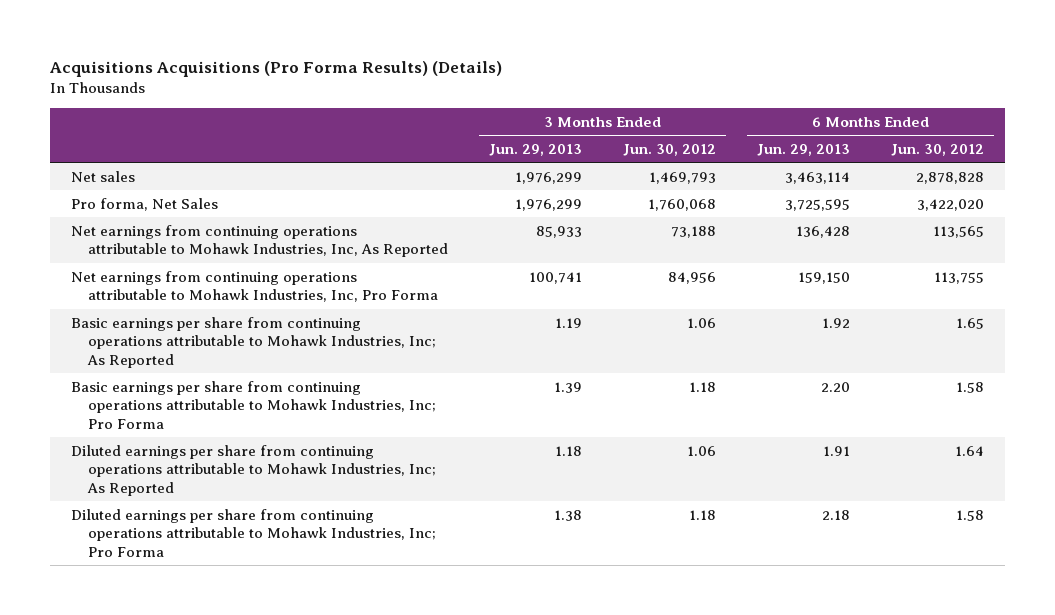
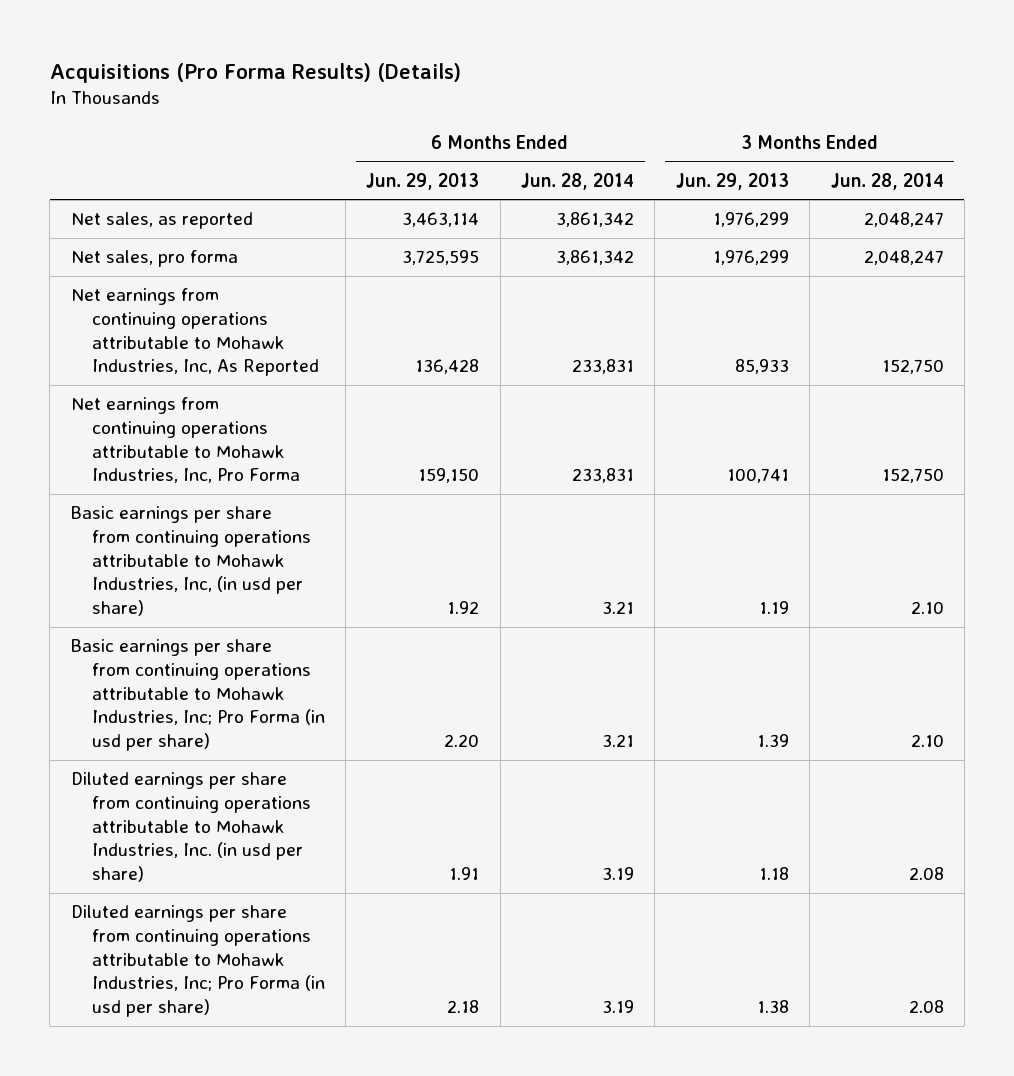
[49,61,503,78] Acquisitions Acquisitions (Pro Forma Results) (Details) -> [49,63,461,84] Acquisitions (Pro Forma Results) (Details)
[623,143,717,156] Jun. 30, 2012 -> none
[891,143,985,156] Jun. 30, 2012 -> none
none -> [521,172,635,190] Jun. 28, 2014
none -> [830,172,944,190] Jun. 28, 2014
[70,170,135,182] Net sales -> [70,212,253,230] Net sales, as reported
[70,197,218,211] Pro forma, Net Sales -> [70,250,238,268] Net sales, pro forma
[70,316,437,369] Basic earnings per share from continuing operations attributable to Mohawk Industries, Inc; As Reported -> [70,506,311,616] Basic earnings per share from continuing operations attributable to Mohawk Industries, Inc, (in usd per share)
[70,380,437,430] Basic earnings per share from continuing operations attributable to Mohawk Industries, Inc; Pro Forma -> [70,639,325,751] Basic earnings per share from continuing operations attributable to Mohawk Industries, Inc; Pro Forma (in usd per share)
[70,444,437,497] Diluted earnings per share from continuing operations attributable to Mohawk Industries, Inc; As Reported -> [70,772,311,882] Diluted earnings per share from continuing operations attributable to Mohawk Industries, Inc. (in usd per share)
[70,508,437,558] Diluted earnings per share from continuing operations attributable to Mohawk Industries, Inc; Pro Forma -> [70,905,325,1017] Diluted earnings per share from continuing operations attributable to Mohawk Industries, Inc; Pro Forma (in usd per share)

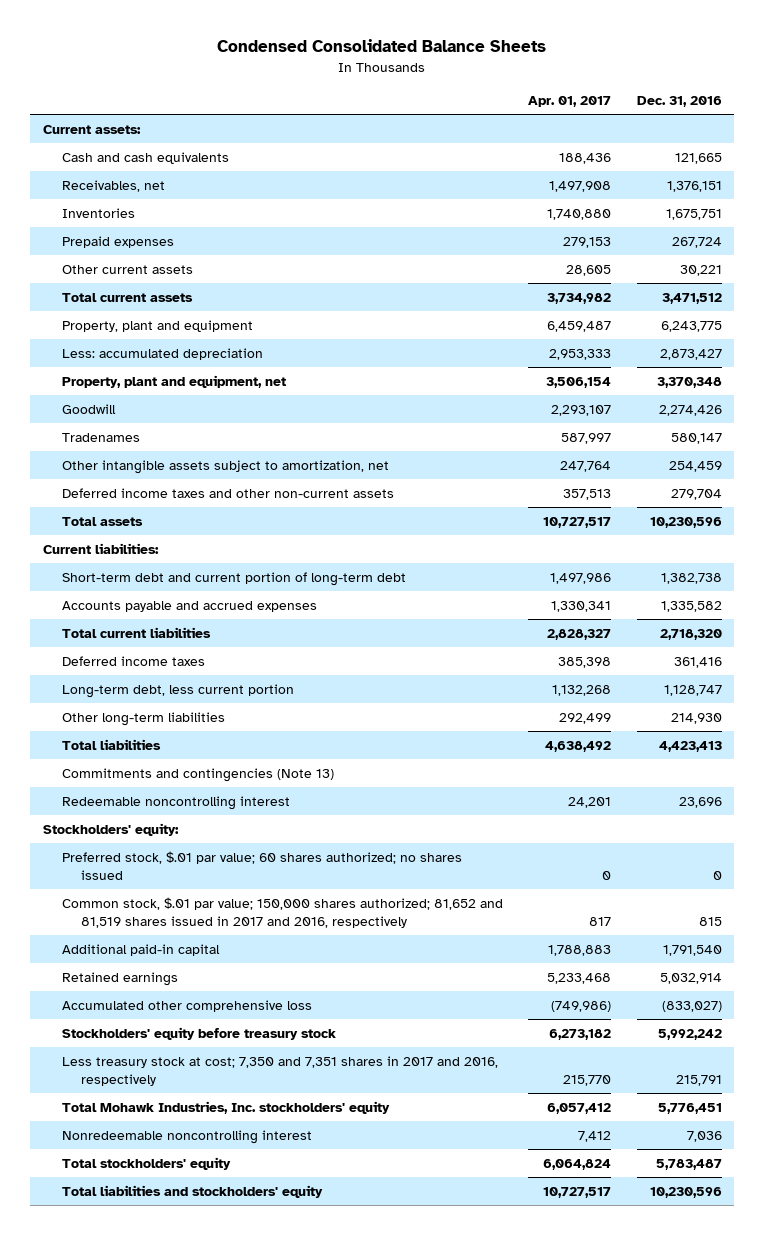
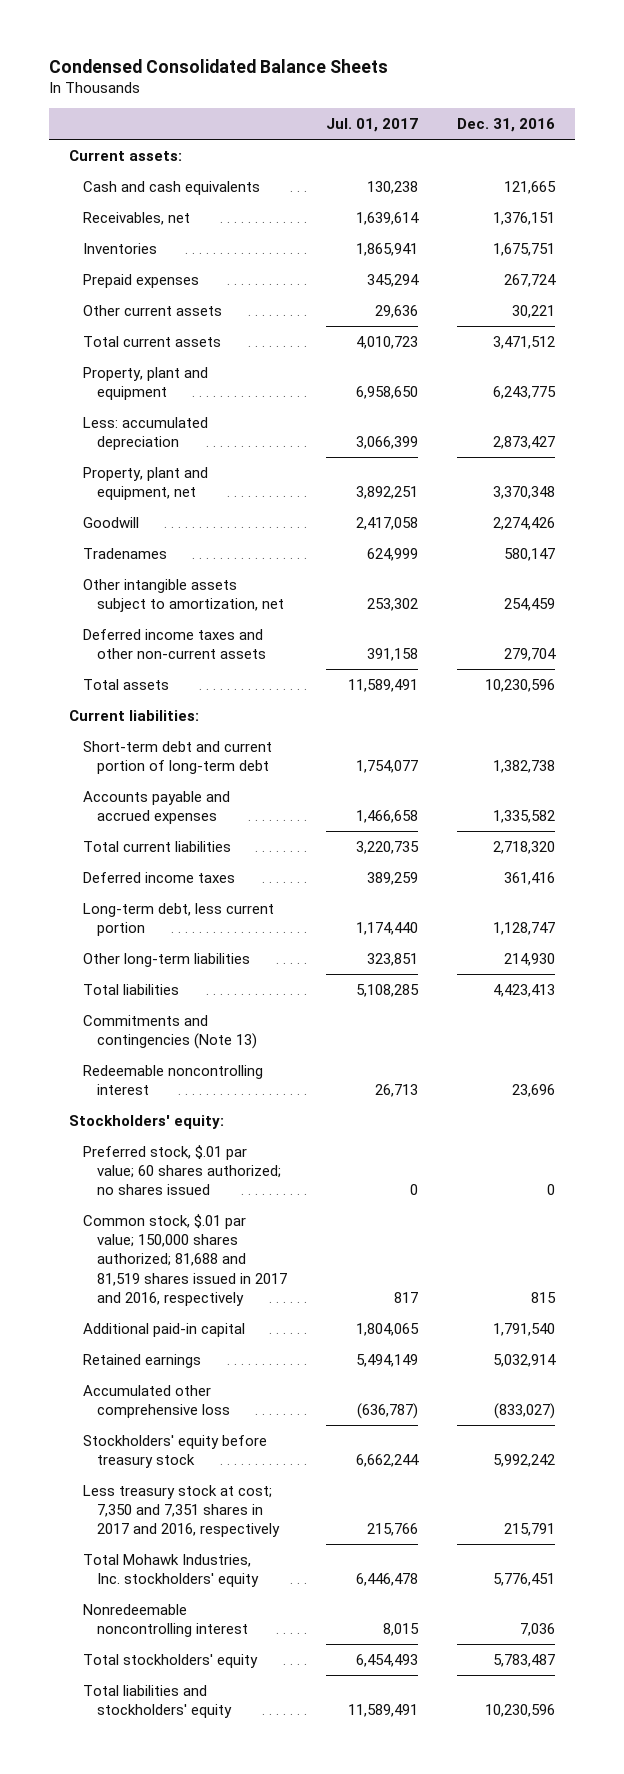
[528,95,612,107] Apr. 01, 2017 -> none
none -> [326,118,419,133] Jul. 01, 2017
[62,897,504,929] Common stock, $.01 par value; 150,000 shares authorized; 81,652 and 81,519 shares issued in 2017 and 2016, respectively -> [82,1213,288,1306] Common stock, $.01 par value; 150,000 shares authorized; 81,688 and 81,519 shares issued in 2017 and 2016, respectively

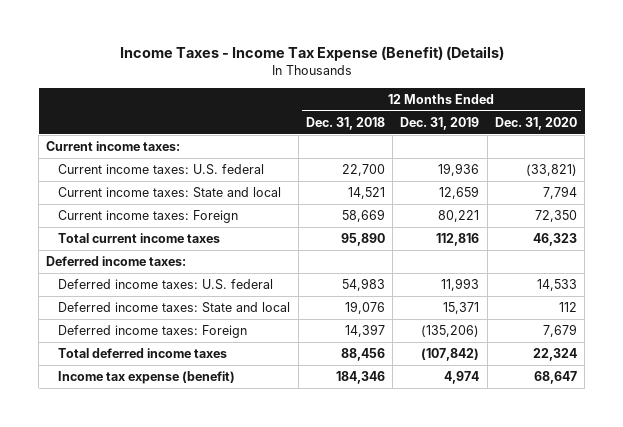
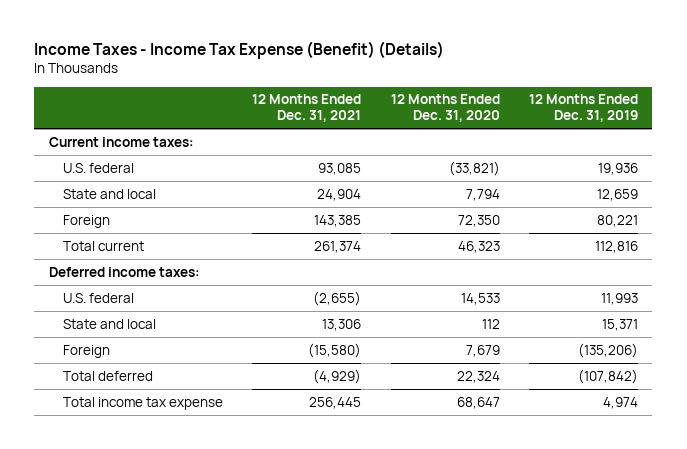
[305,117,385,131] Dec. 31, 2018 -> none
none -> [252,94,362,123] 12 Months Ended Dec. 31, 2021
[58,164,265,176] Current income taxes: U.S. federal -> [63,162,135,173] U.S. federal
[58,187,282,199] Current income taxes: State and local -> [63,188,157,199] State and local
[58,210,239,224] Current income taxes: Foreign -> [63,214,111,228] Foreign
[58,233,221,244] Total current income taxes -> [63,240,145,251] Total current
[58,279,274,291] Deferred income taxes: U.S. federal -> [63,292,135,303] U.S. federal
[58,302,291,314] Deferred income taxes: State and local -> [63,318,157,329] State and local
[58,325,248,339] Deferred income taxes: Foreign -> [63,344,111,358] Foreign
[58,348,228,359] Total deferred income taxes -> [63,370,154,381] Total deferred
[58,371,236,385] Income tax expense (benefit) -> [63,396,224,410] Total income tax expense

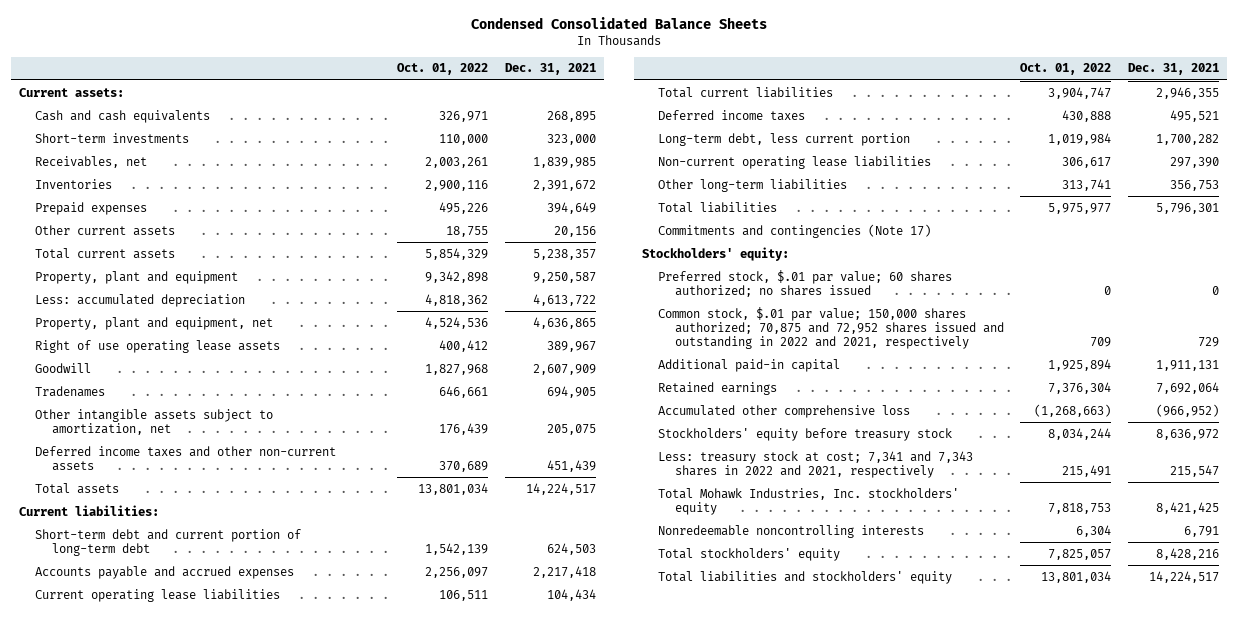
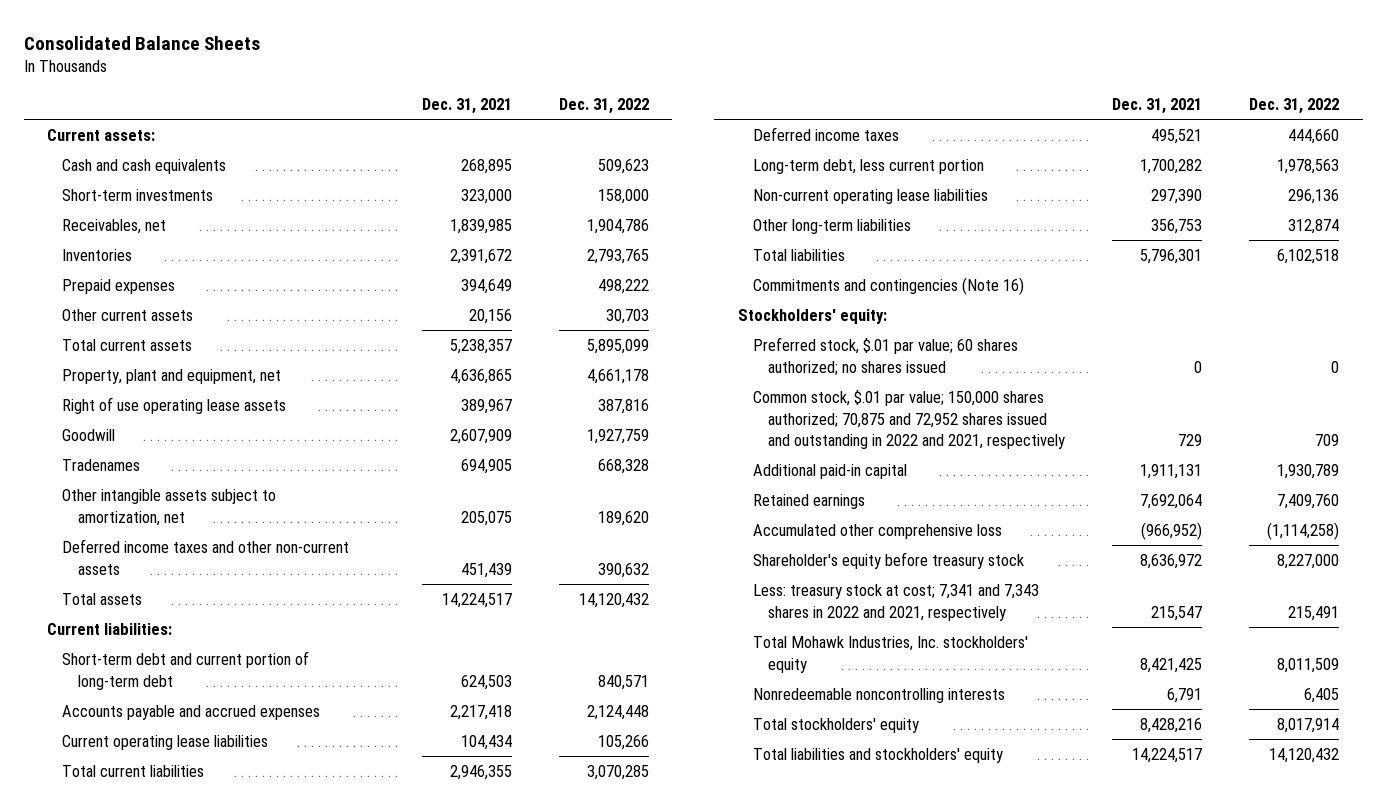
[470,16,767,29] Condensed Consolidated Balance Sheets -> [23,35,260,50] Consolidated Balance Sheets
[397,63,489,76] Oct. 01, 2022 -> none
none -> [558,98,649,115] Dec. 31, 2022
[35,270,239,284] Property, plant and equipment -> none
[35,293,246,307] Less: accumulated depreciation -> none
[658,223,932,238] Commitments and contingencies (Note 17) -> [752,277,1024,296] Commitments and contingencies (Note 16)
[658,427,953,441] Stockholders' equity before treasury stock -> [752,552,1024,570] Shareholder's equity before treasury stock

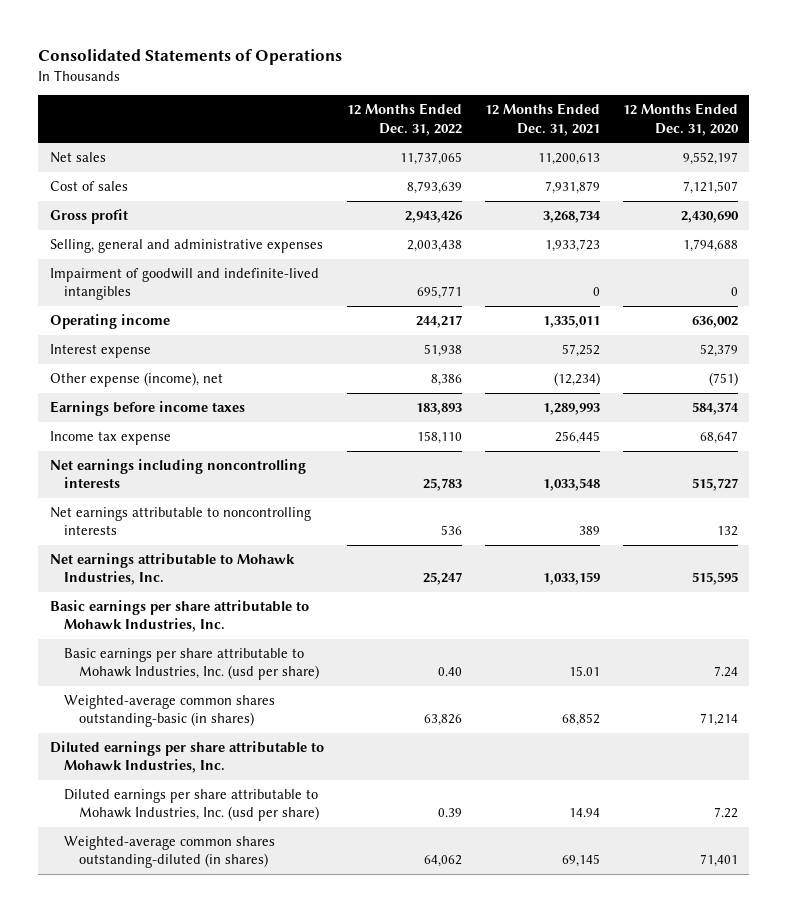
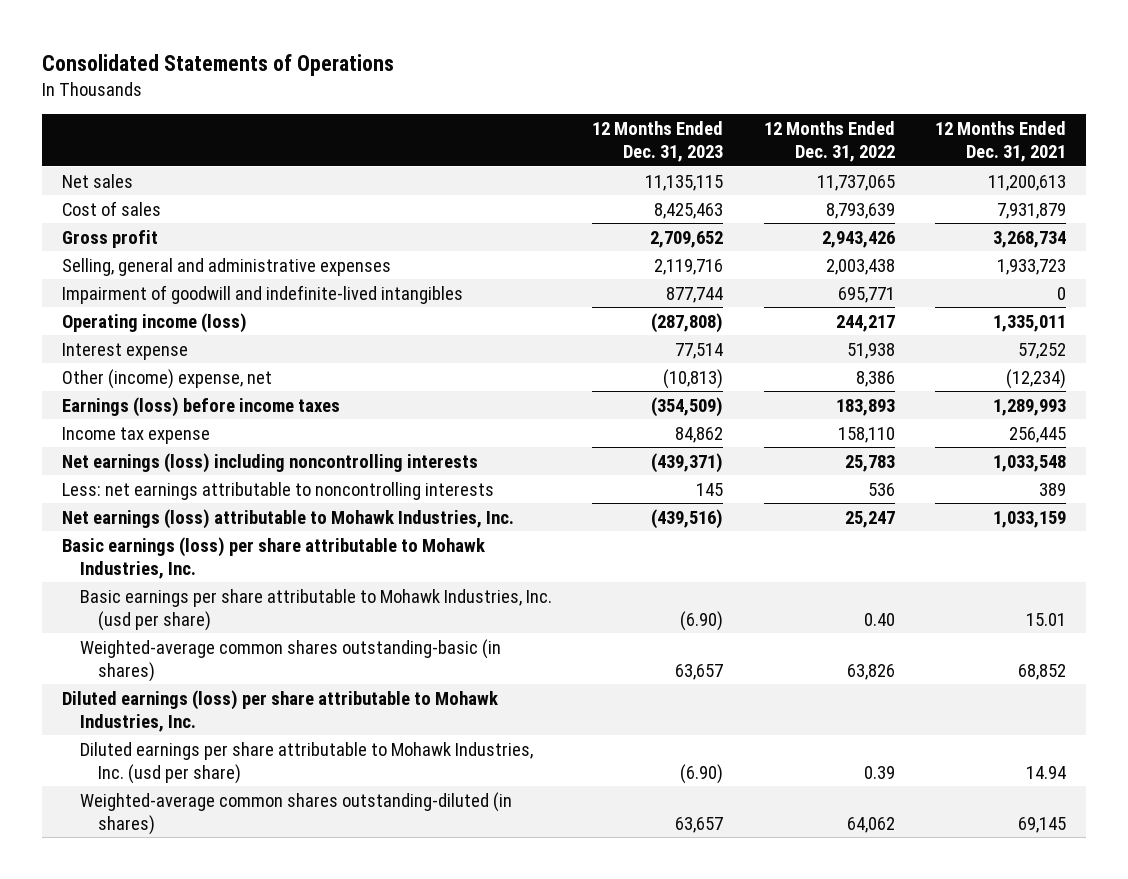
[622,103,739,136] 12 Months Ended Dec. 31, 2020 -> none
none -> [592,121,724,163] 12 Months Ended Dec. 31, 2023
[49,314,170,330] Operating income -> [62,312,248,333] Operating income (loss)
[49,372,223,388] Other expense (income), net -> [62,368,273,389] Other (income) expense, net
[49,401,245,417] Earnings before income taxes -> [62,396,341,417] Earnings (loss) before income taxes
[49,459,306,489] Net earnings including noncontrolling interests -> [62,452,479,473] Net earnings (loss) including noncontrolling interests
[49,507,311,536] Net earnings attributable to noncontrolling interests -> [62,481,495,500] Less: net earnings attributable to noncontrolling interests
[49,553,295,586] Net earnings attributable to Mohawk Industries, Inc. -> [62,508,515,529] Net earnings (loss) attributable to Mohawk Industries, Inc.
[49,600,309,633] Basic earnings per share attributable to Mohawk Industries, Inc. -> [62,536,486,579] Basic earnings (loss) per share attributable to Mohawk Industries, Inc.
[49,741,324,774] Diluted earnings per share attributable to Mohawk Industries, Inc. -> [62,689,499,732] Diluted earnings (loss) per share attributable to Mohawk Industries, Inc.

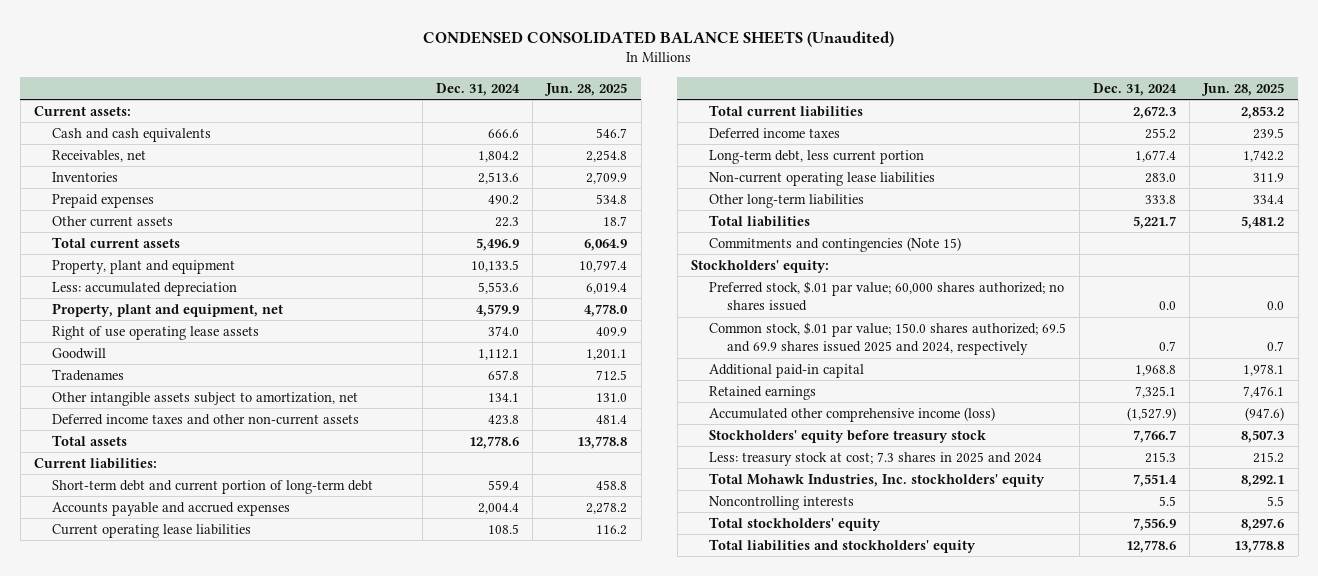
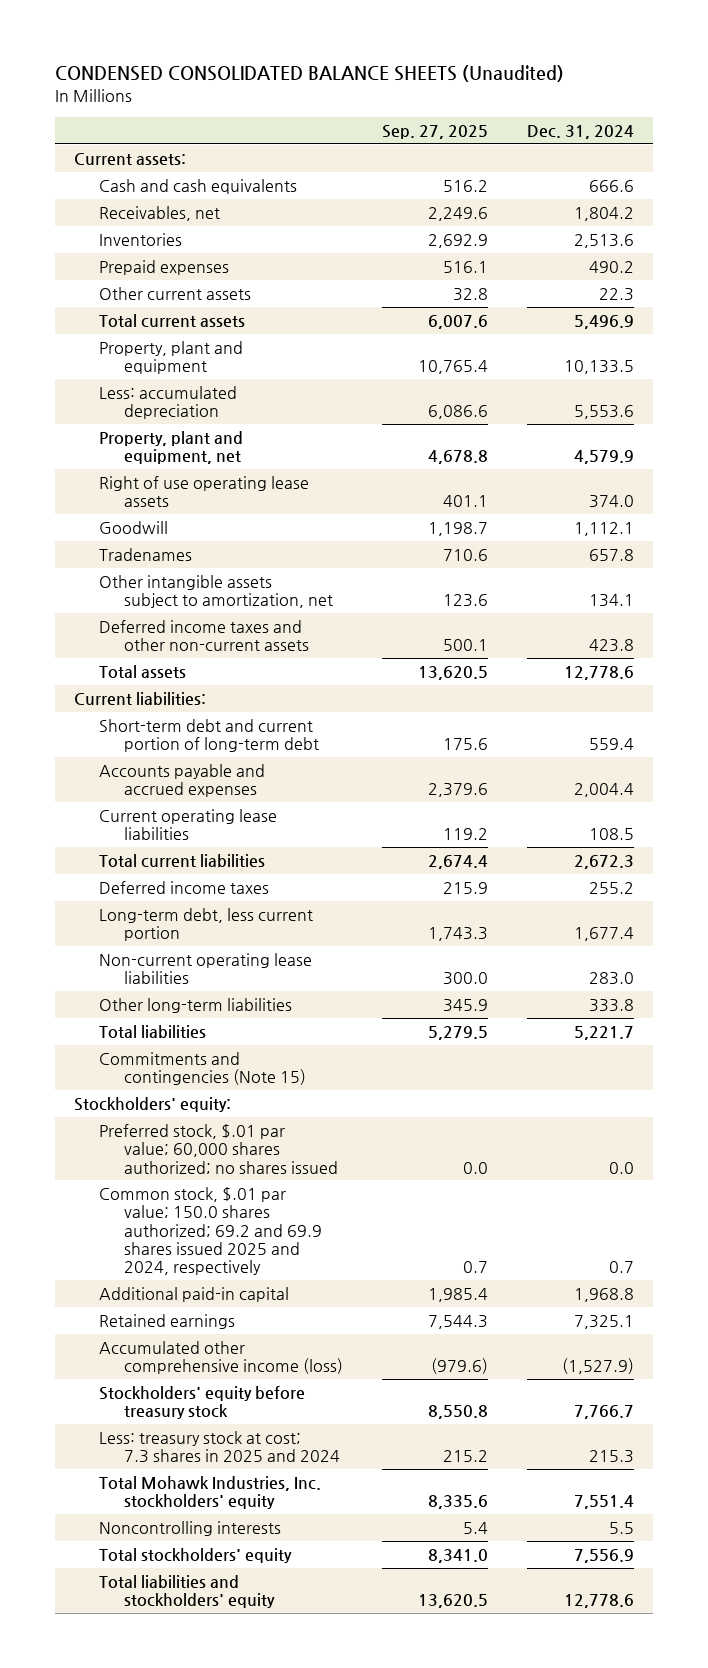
[544,82,628,96] Jun. 28, 2025 -> none
none -> [382,124,489,139] Sep. 27, 2025
[708,321,1066,356] Common stock, $.01 par value; 150.0 shares authorized; 69.5 and 69.9 shares issued 2025 and 2024, respectively -> [99,1187,323,1276] Common stock, $.01 par value; 150.0 shares authorized; 69.2 and 69.9 shares issued 2025 and 2024, respectively

